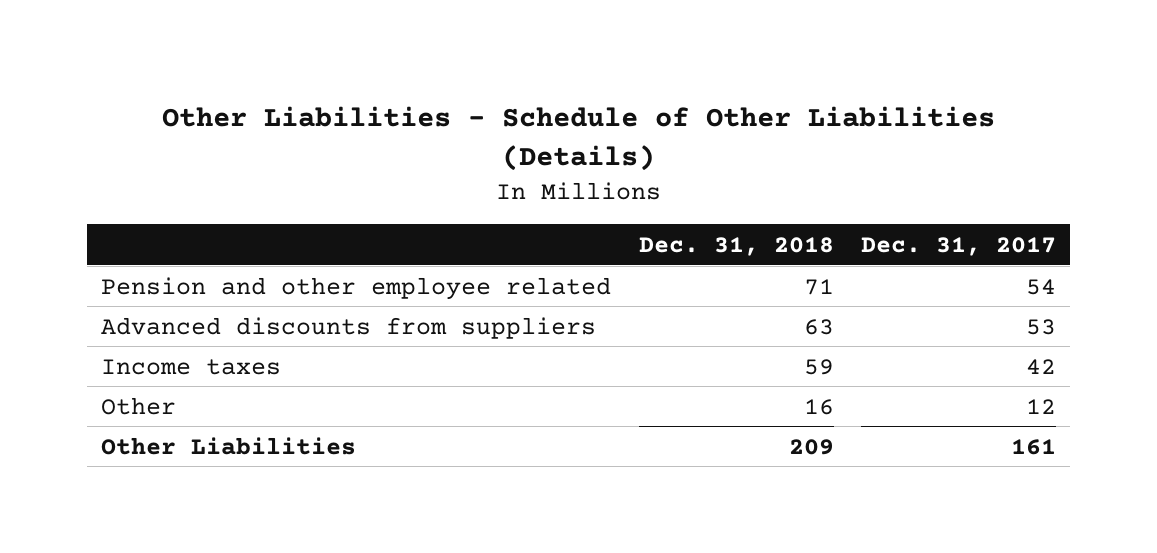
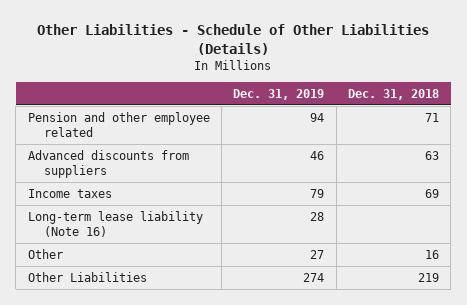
[861,236,1057,256] Dec. 31, 2017 -> none
none -> [233,89,325,101] Dec. 31, 2019
[803,358,834,375] 59 -> [425,188,440,198] 69
none -> [27,210,203,238] Long-term lease liability (Note 16)
[788,438,834,455] 209 -> [418,272,440,282] 219

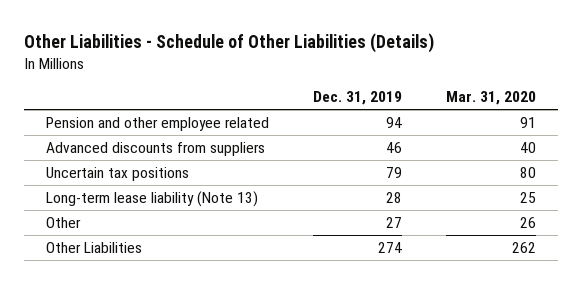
[348,89,440,101] Dec. 31, 2018 -> none
none -> [445,91,536,106] Mar. 31, 2020
[27,188,112,198] Income taxes -> none
none -> [46,166,190,181] Uncertain tax positions
[27,210,203,238] Long-term lease liability (Note 16) -> [46,190,259,207] Long-term lease liability (Note 13)

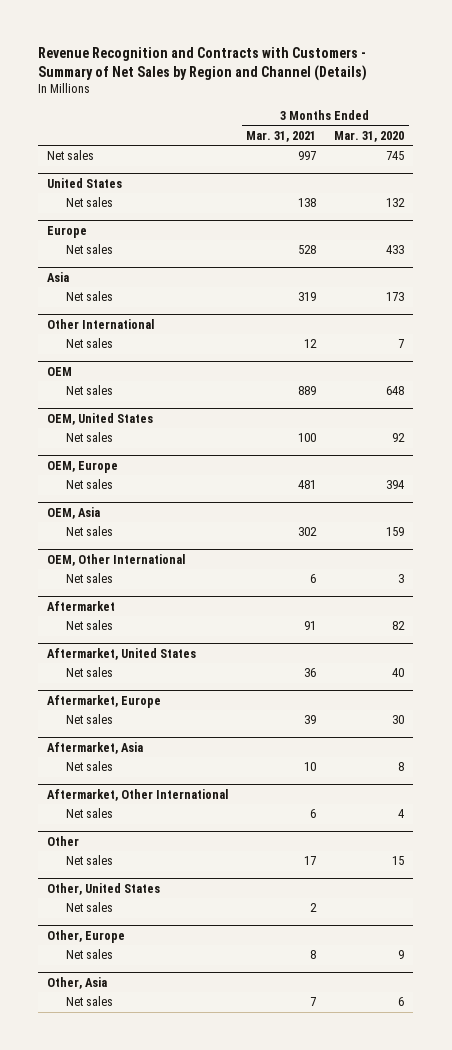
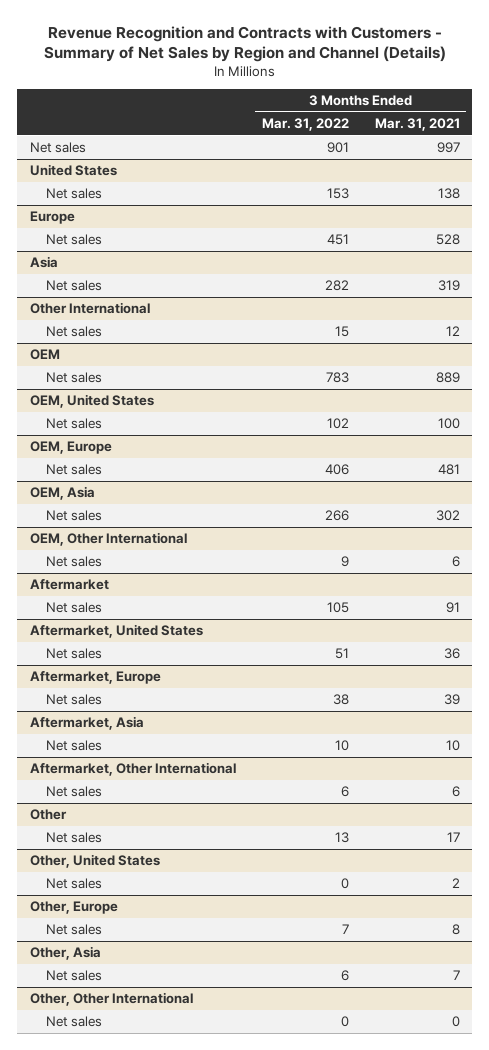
[334,130,405,142] Mar. 31, 2020 -> none
none -> [261,117,349,131] Mar. 31, 2022
none -> [29,992,193,1007] Other, Other International
none -> [46,1016,103,1028] Net sales

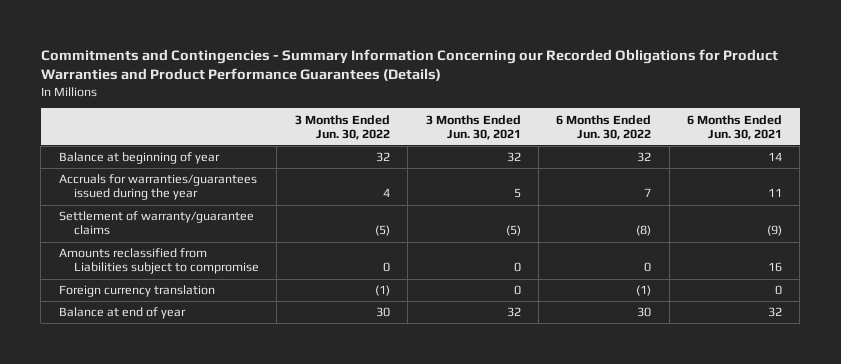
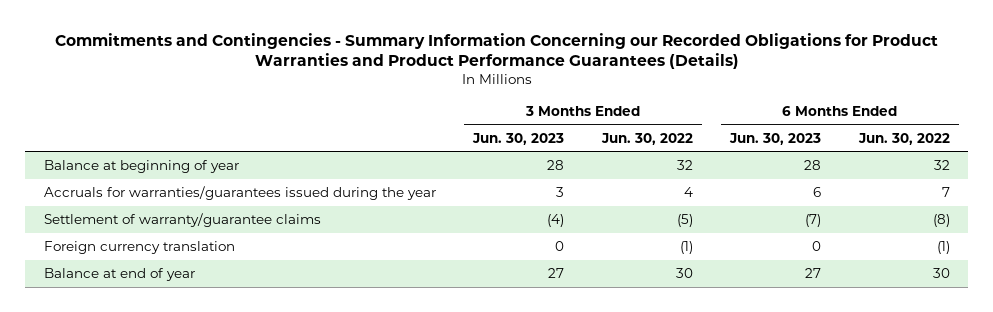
[425,114,521,140] 3 Months Ended Jun. 30, 2021 -> none
[687,114,783,140] 6 Months Ended Jun. 30, 2021 -> none
none -> [472,132,565,145] Jun. 30, 2023
none -> [729,132,822,145] Jun. 30, 2023
[58,248,259,275] Amounts reclassified from Liabilities subject to compromise -> none

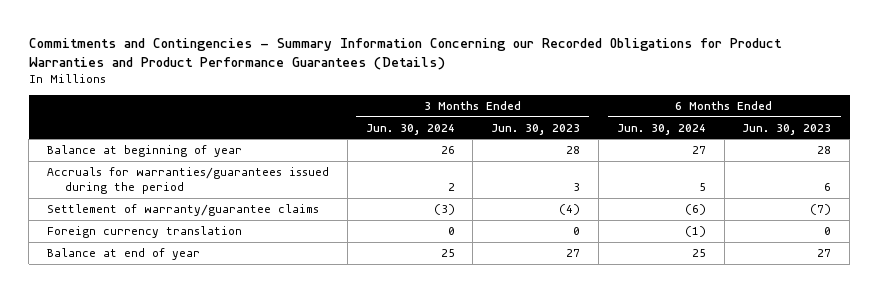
[600,132,693,145] Jun. 30, 2022 -> none
[857,132,950,145] Jun. 30, 2022 -> none
none -> [365,123,455,135] Jun. 30, 2024
none -> [616,123,706,135] Jun. 30, 2024
[43,186,436,201] Accruals for warranties/guarantees issued during the year -> [46,166,329,195] Accruals for warranties/guarantees issued during the period

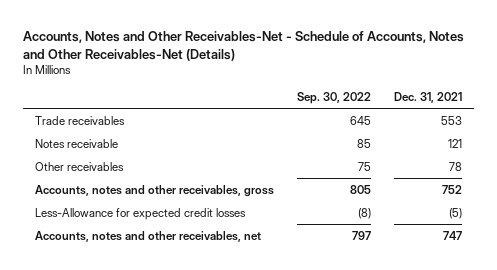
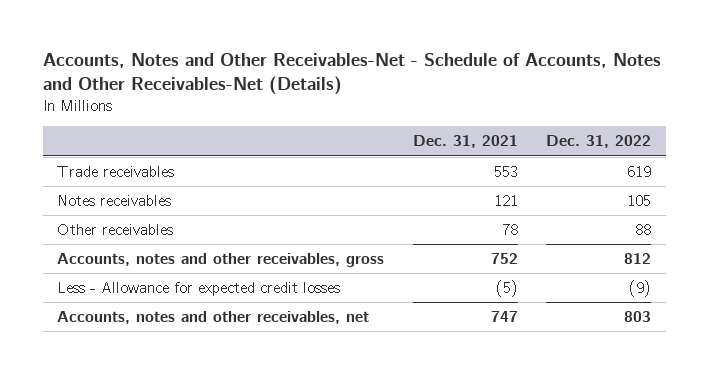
[297,92,372,105] Sep. 30, 2022 -> none
none -> [546,135,652,149] Dec. 31, 2022
[35,138,119,148] Notes receivable -> [57,195,172,207] Notes receivables
[35,207,247,220] Less-Allowance for expected credit losses -> [57,282,341,297] Less - Allowance for expected credit losses

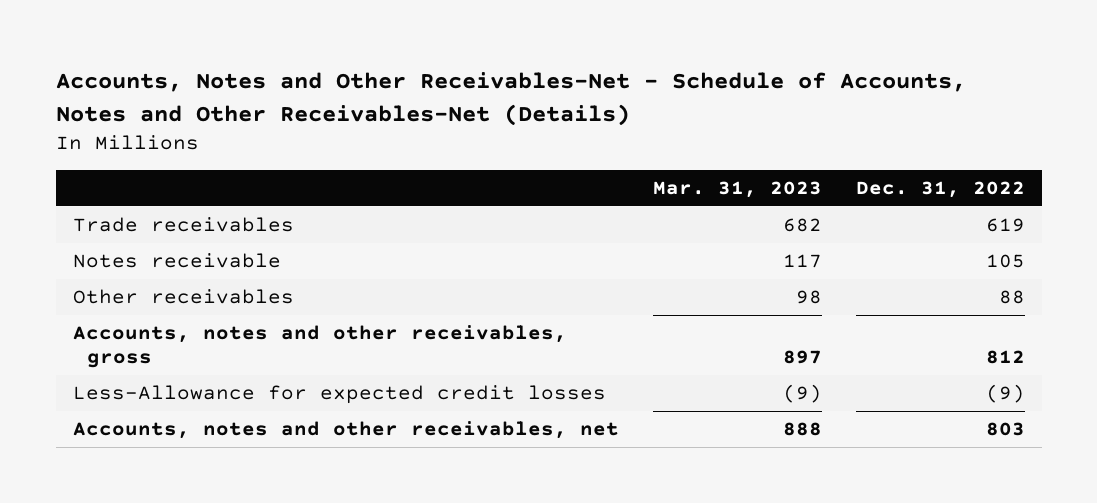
[412,135,518,149] Dec. 31, 2021 -> none
none -> [652,181,822,199] Mar. 31, 2023
[57,195,172,207] Notes receivables -> [72,252,281,268] Notes receivable
[57,282,341,297] Less - Allowance for expected credit losses -> [72,384,606,404] Less-Allowance for expected credit losses

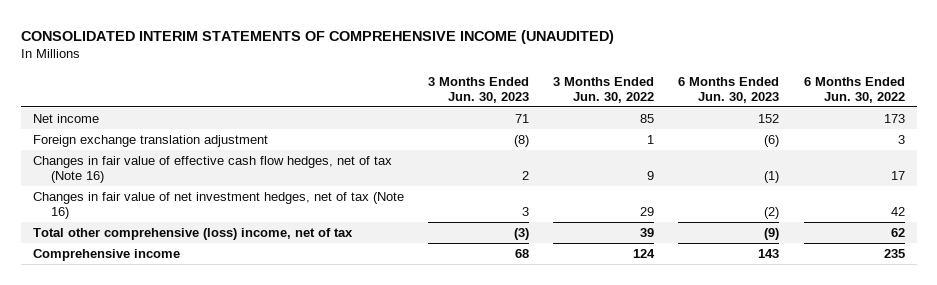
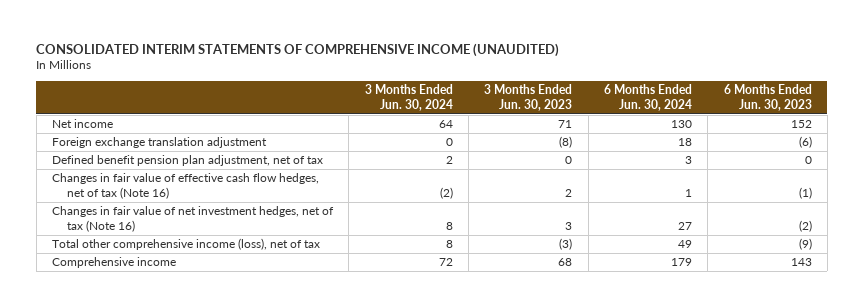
[553,76,655,103] 3 Months Ended Jun. 30, 2022 -> none
[803,76,905,103] 6 Months Ended Jun. 30, 2022 -> none
none -> [364,83,453,111] 3 Months Ended Jun. 30, 2024
none -> [603,83,692,111] 6 Months Ended Jun. 30, 2024
none -> [52,155,324,167] Defined benefit pension plan adjustment, net of tax
[32,227,353,240] Total other comprehensive (loss) income, net of tax -> [52,238,321,251] Total other comprehensive income (loss), net of tax

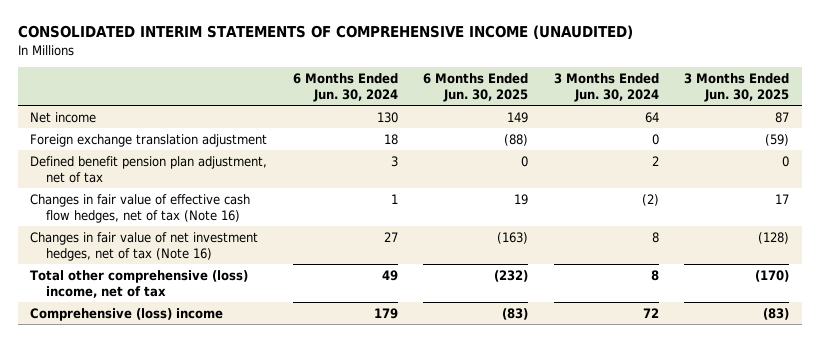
[484,83,573,111] 3 Months Ended Jun. 30, 2023 -> none
[723,83,812,111] 6 Months Ended Jun. 30, 2023 -> none
none -> [423,72,529,103] 6 Months Ended Jun. 30, 2025
none -> [684,72,790,103] 3 Months Ended Jun. 30, 2025
[52,238,321,251] Total other comprehensive income (loss), net of tax -> [30,269,249,298] Total other comprehensive (loss) income, net of tax
[52,257,177,269] Comprehensive income -> [30,307,224,321] Comprehensive (loss) income

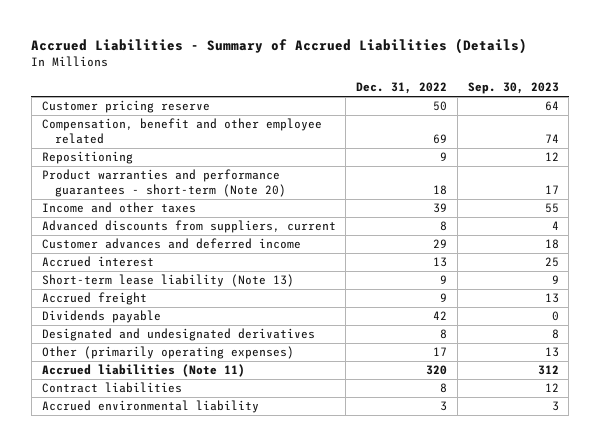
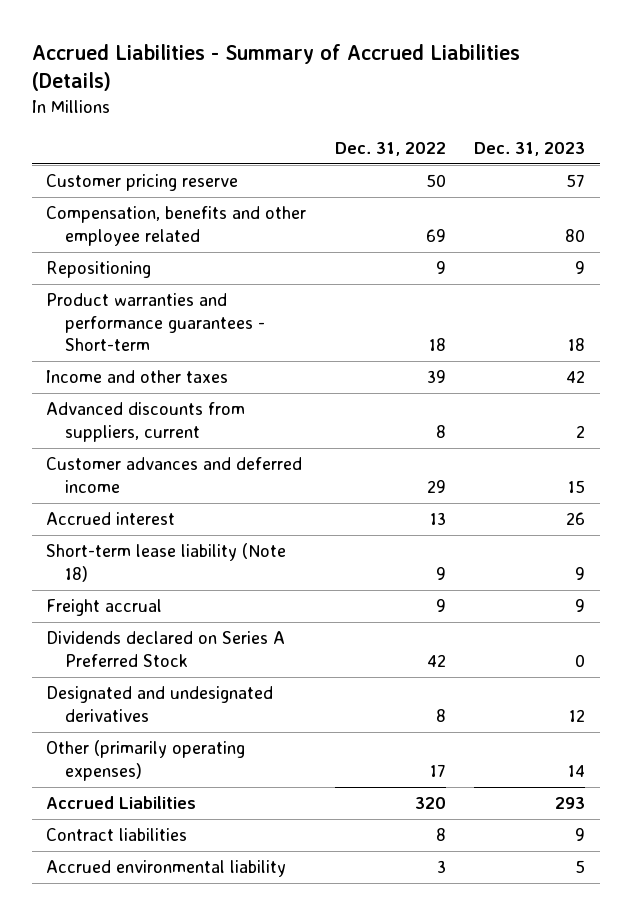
[467,82,559,95] Sep. 30, 2023 -> none
none -> [474,141,586,156] Dec. 31, 2023
[41,118,322,145] Compensation, benefit and other employee related -> [46,206,307,246] Compensation, benefits and other employee related
[41,169,286,198] Product warranties and performance guarantees - short-term (Note 20) -> [46,293,266,352] Product warranties and performance guarantees - Short-term
[41,274,294,288] Short-term lease liability (Note 13) -> [46,543,287,582] Short-term lease liability (Note 18)
[41,292,147,306] Accrued freight -> [46,599,163,617] Freight accrual
[41,310,161,324] Dividends payable -> [46,631,286,667] Dividends declared on Series A Preferred Stock
[41,364,245,378] Accrued liabilities (Note 11) -> [46,796,197,810] Accrued Liabilities

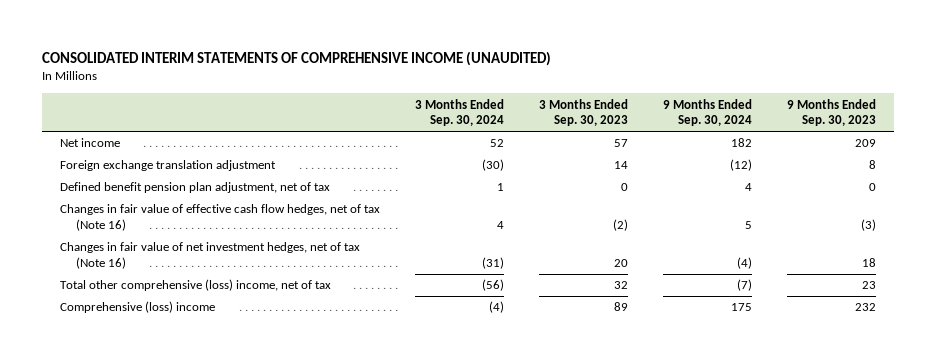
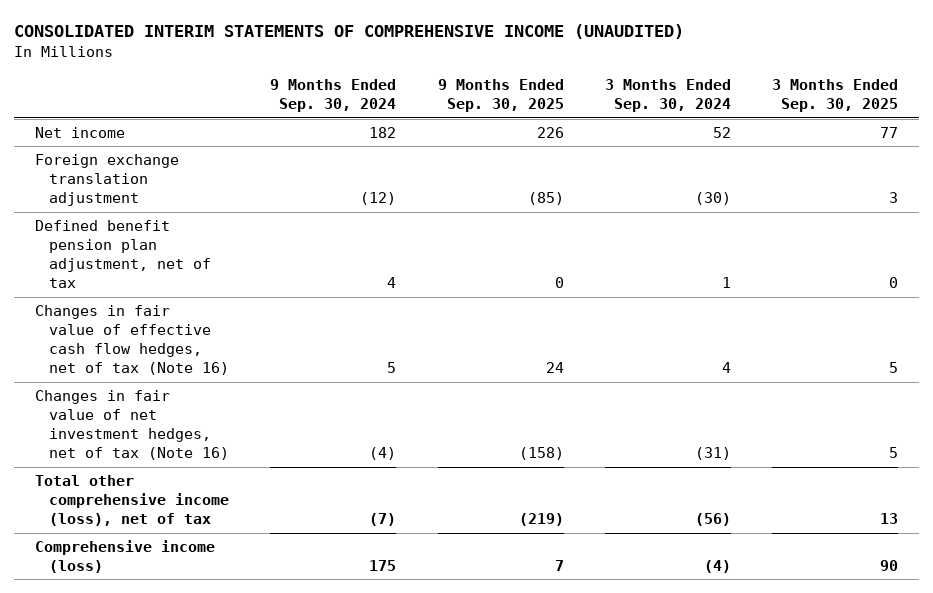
[539,98,629,127] 3 Months Ended Sep. 30, 2023 -> none
[787,98,877,127] 9 Months Ended Sep. 30, 2023 -> none
none -> [437,79,564,113] 9 Months Ended Sep. 30, 2025
none -> [772,79,899,113] 3 Months Ended Sep. 30, 2025
[59,279,331,292] Total other comprehensive (loss) income, net of tax -> [34,475,230,527] Total other comprehensive income (loss), net of tax
[59,301,215,314] Comprehensive (loss) income -> [34,540,215,574] Comprehensive income (loss)

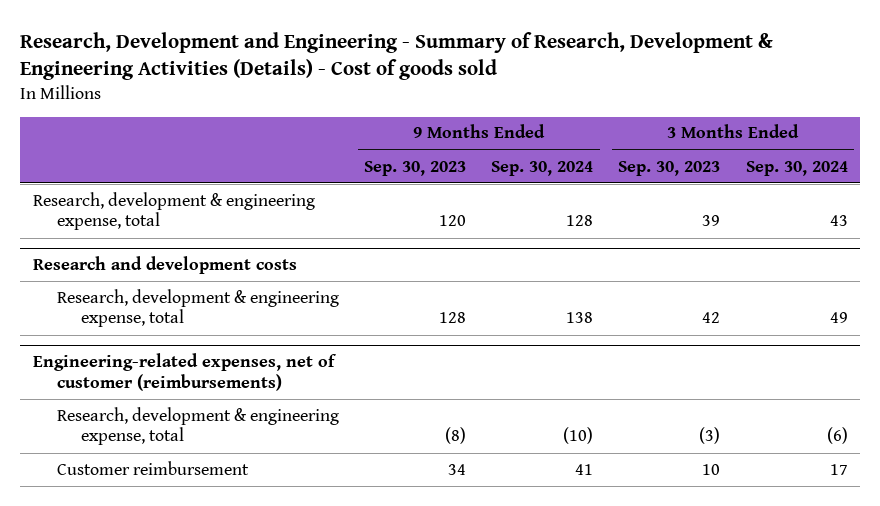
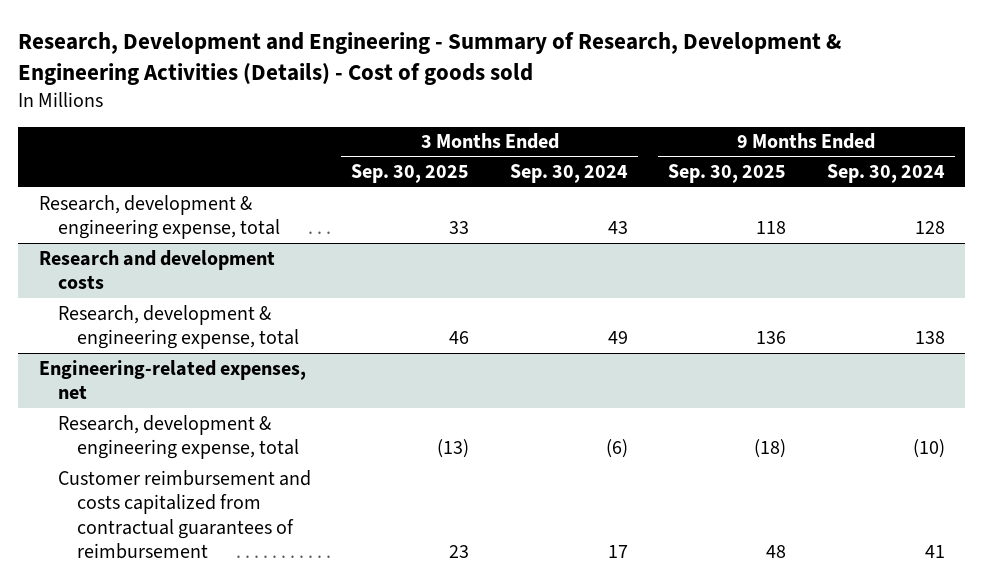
[364,160,467,176] Sep. 30, 2023 -> none
[618,160,721,176] Sep. 30, 2023 -> none
none -> [351,164,470,184] Sep. 30, 2025
none -> [668,164,787,184] Sep. 30, 2025
[32,353,337,391] Engineering-related expenses, net of customer (reimbursements) -> [38,359,306,400] Engineering-related expenses, net
[57,460,250,475] Customer reimbursement -> [58,469,312,560] Customer reimbursement and costs capitalized from contractual guarantees of reimbursement

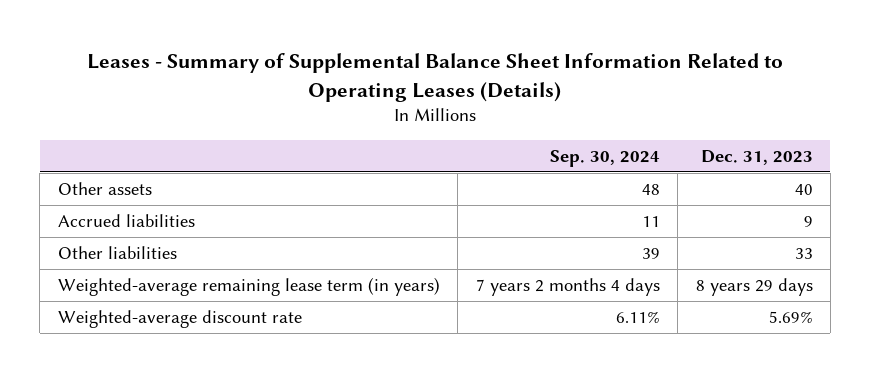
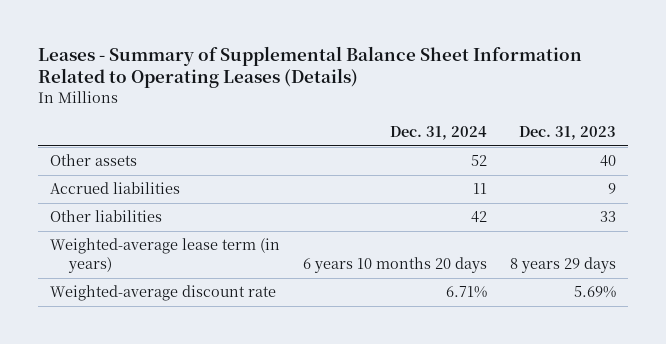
[549,149,660,167] Sep. 30, 2024 -> none
none -> [390,126,488,141] Dec. 31, 2024
[57,277,440,297] Weighted-average remaining lease term (in years) -> [49,238,280,273] Weighted-average lease term (in years)

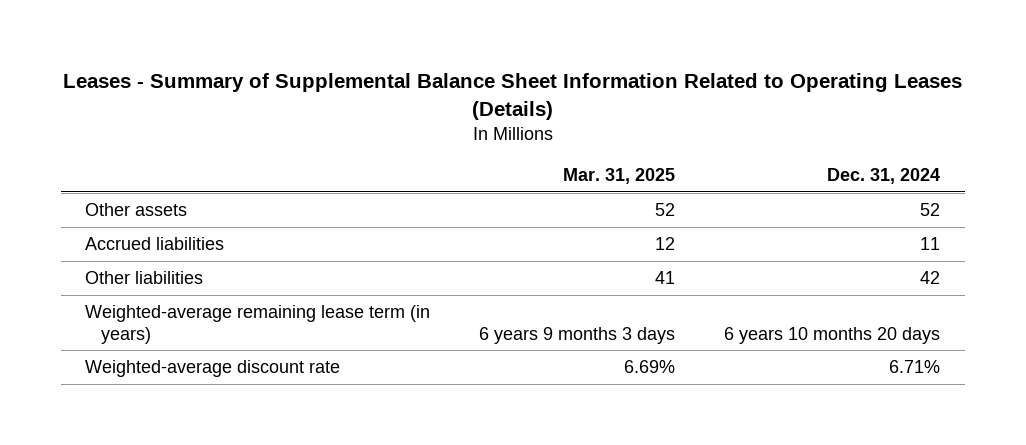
[519,126,617,141] Dec. 31, 2023 -> none
none -> [563,168,676,185] Mar. 31, 2025
[49,238,280,273] Weighted-average lease term (in years) -> [85,305,431,344] Weighted-average remaining lease term (in years)

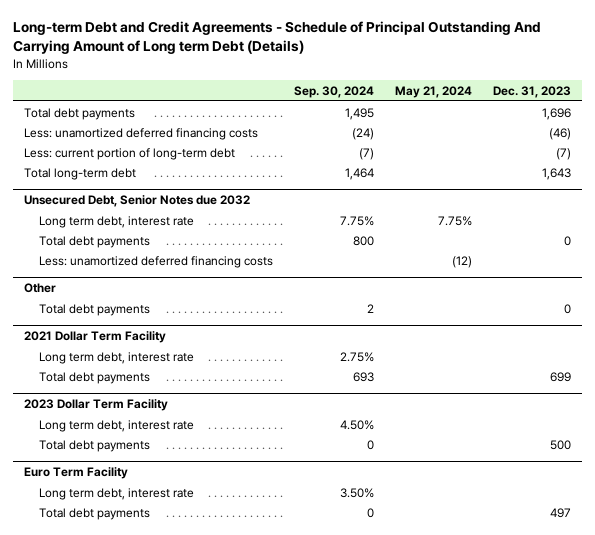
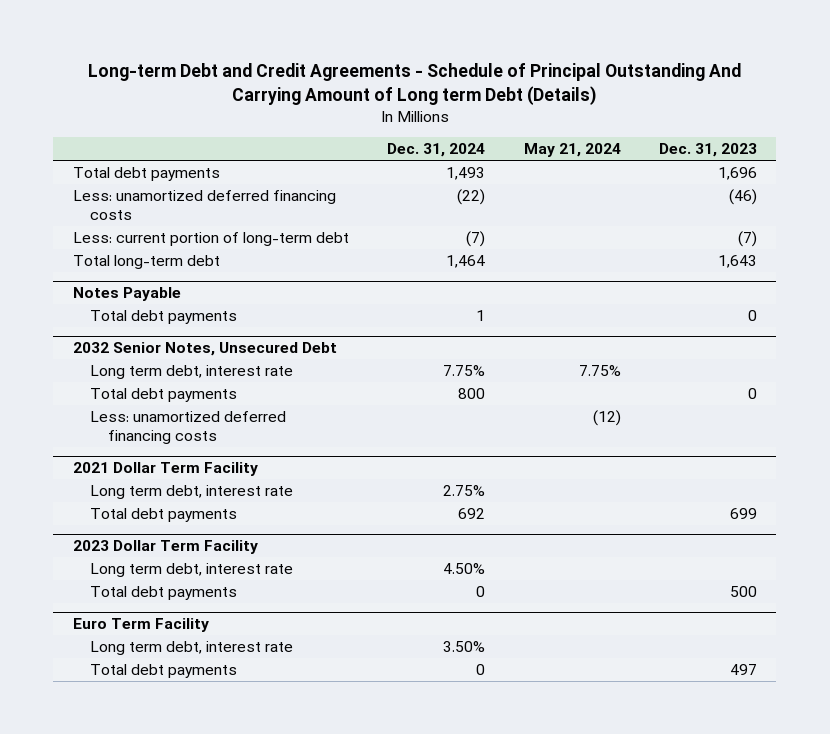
[293,85,374,98] Sep. 30, 2024 -> none
none -> [387,143,486,158] Dec. 31, 2024
none -> [72,287,181,302] Notes Payable
none -> [90,309,238,324] Total debt payments
[24,195,251,208] Unsecured Debt, Senior Notes due 2032 -> [72,342,337,357] 2032 Senior Notes, Unsecured Debt
[24,283,57,294] Other -> none
[38,303,150,316] Total debt payments -> none

